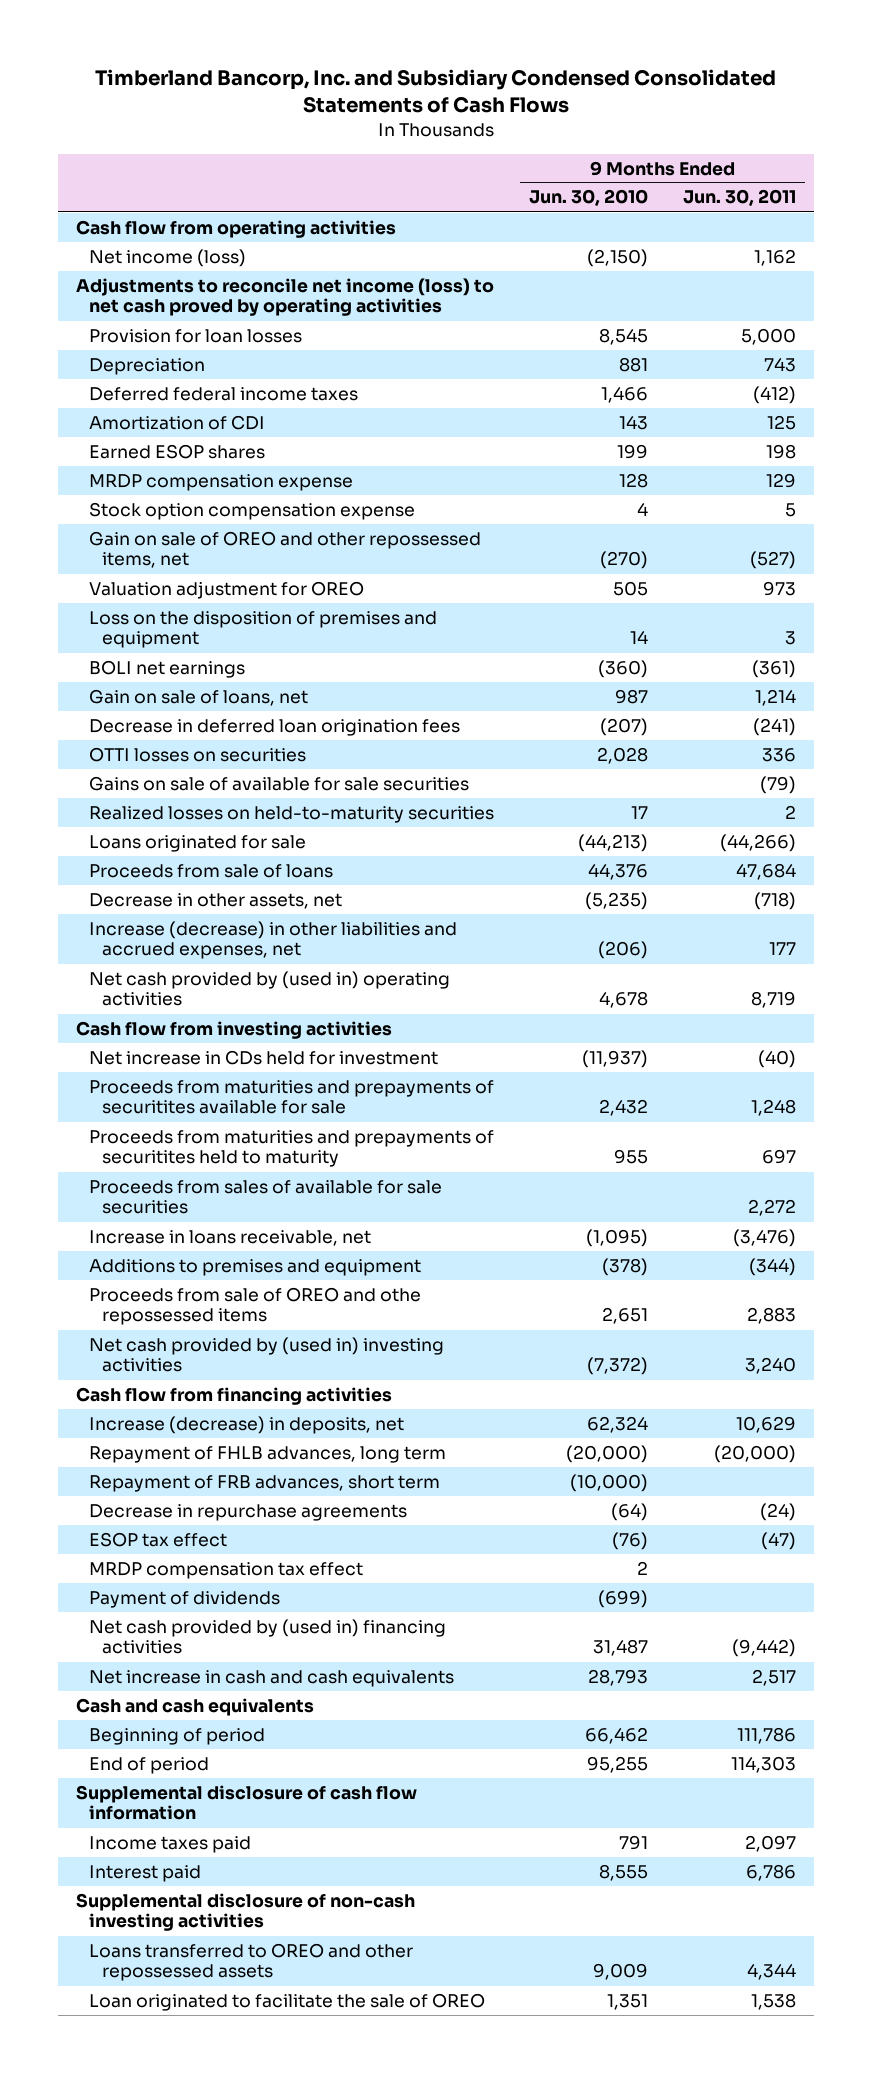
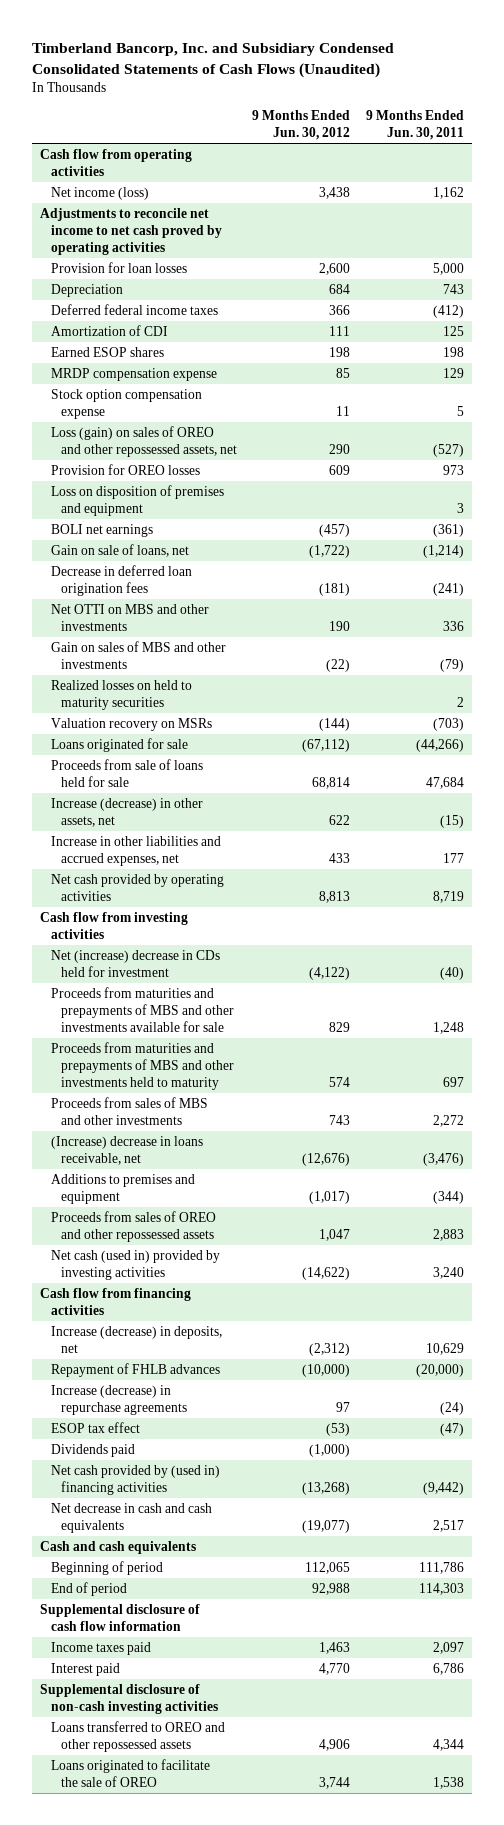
[95,69,777,114] Timberland Bancorp, Inc. and Subsidiary Condensed Consolidated Statements of Cash Flows -> [32,43,395,78] Timberland Bancorp, Inc. and Subsidiary Condensed Consolidated Statements of Cash Flows (Unaudited)
[529,189,649,207] Jun. 30, 2010 -> none
none -> [252,109,351,141] 9 Months Ended Jun. 30, 2012
[75,277,494,317] Adjustments to reconcile net income (loss) to net cash proved by operating activities -> [40,207,222,256] Adjustments to reconcile net income to net cash proved by operating activities
[88,530,481,569] Gain on sale of OREO and other repossessed items, net -> [50,425,237,457] Loss (gain) on sales of OREO and other repossessed assets, net
[88,580,364,599] Valuation adjustment for OREO -> [50,463,200,475] Provision for OREO losses
[88,610,437,649] Loss on the disposition of premises and equipment -> [50,484,224,516] Loss on disposition of premises and equipment
[755,688,797,706] 1,214 -> [422,544,464,558] (1,214)
[88,775,469,791] Gains on sale of available for sale securities -> none
[88,746,306,762] OTTI losses on securities -> [50,603,209,631] Net OTTI on MBS and other investments
none -> [50,640,226,669] Gain on sales of MBS and other investments
[88,805,494,823] Realized losses on held-to-maturity securities -> [50,679,192,710] Realized losses on held to maturity securities
none -> [50,717,212,731] Valuation recovery on MSRs
[88,863,333,878] Proceeds from sale of loans -> [50,758,203,787] Proceeds from sale of loans held for sale
[88,892,342,909] Decrease in other assets, net -> [50,797,203,827] Increase (decrease) in other assets, net
[754,891,797,910] (718) -> [439,814,464,828] (15)
[88,920,457,960] Increase (decrease) in other liabilities and accrued expenses, net -> [50,835,221,866] Increase in other liabilities and accrued expenses, net
[88,970,450,1007] Net cash provided by (used in) operating activities -> [50,873,224,901] Net cash provided by operating activities
[88,1049,438,1065] Net increase in CDs held for investment -> [50,949,220,977] Net (increase) decrease in CDs held for investment
[88,1079,494,1115] Proceeds from maturities and prepayments of securitites available for sale -> [50,986,234,1033] Proceeds from maturities and prepayments of MBS and other investments available for sale
[88,1129,494,1168] Proceeds from maturities and prepayments of securitites held to maturity -> [50,1041,234,1091] Proceeds from maturities and prepayments of MBS and other investments held to maturity
[88,1179,442,1215] Proceeds from sales of available for sale securities -> [50,1096,208,1125] Proceeds from sales of MBS and other investments
[88,1229,371,1246] Increase in loans receivable, net -> [50,1135,203,1165] (Increase) decrease in loans receivable, net
[88,1286,421,1326] Proceeds from sale of OREO and othe repossessed items -> [50,1210,216,1242] Proceeds from sales of OREO and other repossessed assets
[88,1336,444,1373] Net cash provided by (used in) investing activities -> [50,1249,220,1280] Net cash (used in) provided by investing activities
[88,1474,440,1492] Repayment of FRB advances, short term -> none
[88,1445,446,1463] Repayment of FHLB advances, long term -> [50,1362,220,1377] Repayment of FHLB advances
[88,1503,407,1521] Decrease in repurchase agreements -> [50,1384,187,1415] Increase (decrease) in repurchase agreements
[88,1561,363,1579] MRDP compensation tax effect -> none
[88,1590,280,1608] Payment of dividends -> [50,1443,135,1457] Dividends paid
[88,1669,454,1687] Net increase in cash and cash equivalents -> [50,1502,212,1533] Net decrease in cash and cash equivalents
[88,1992,485,2011] Loan originated to facilitate the sale of OREO -> [50,1758,210,1787] Loans originated to facilitate the sale of OREO

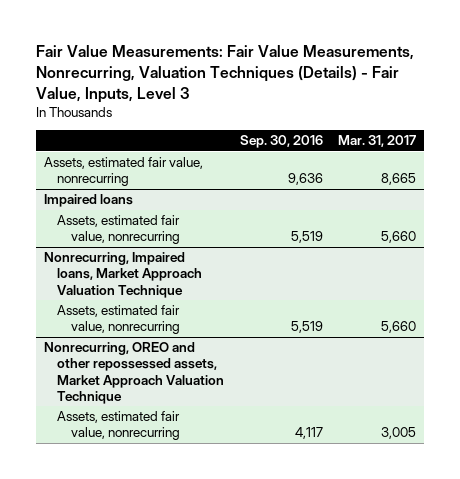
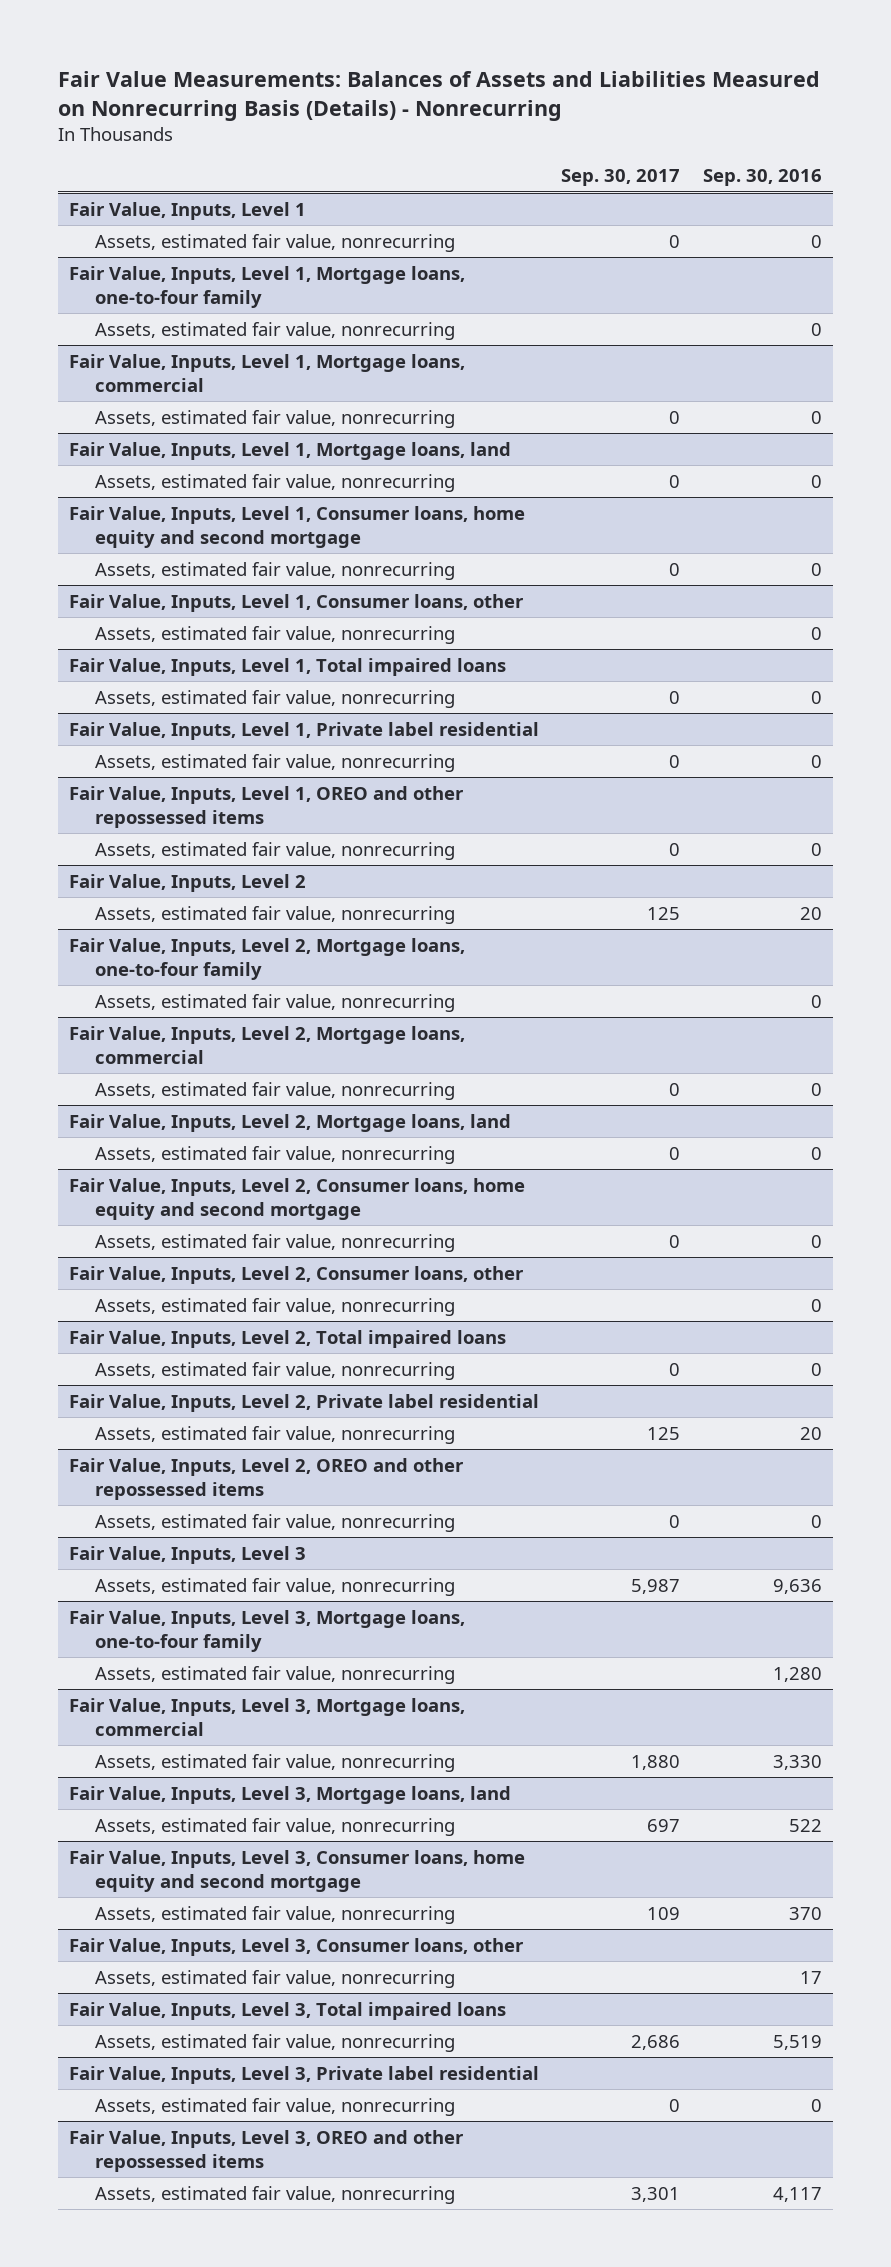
[36,45,415,103] Fair Value Measurements: Fair Value Measurements, Nonrecurring, Valuation Techniques (Details) - Fair Value, Inputs, Level 3 -> [57,70,820,121] Fair Value Measurements: Balances of Assets and Liabilities Measured on Nonrecurring Basis (Details) - Nonrecurring
[338,135,417,148] Mar. 31, 2017 -> none
none -> [561,169,681,187] Sep. 30, 2017
none -> [68,201,306,220] Fair Value, Inputs, Level 1
none -> [94,233,455,252] Assets, estimated fair value, nonrecurring
none -> [68,265,465,308] Fair Value, Inputs, Level 1, Mortgage loans, one-to-four family
none -> [94,321,455,340] Assets, estimated fair value, nonrecurring
none -> [68,353,465,392] Fair Value, Inputs, Level 1, Mortgage loans, commercial
none -> [94,409,455,428] Assets, estimated fair value, nonrecurring
none -> [68,441,511,460] Fair Value, Inputs, Level 1, Mortgage loans, land
none -> [94,473,455,492] Assets, estimated fair value, nonrecurring
none -> [68,505,525,548] Fair Value, Inputs, Level 1, Consumer loans, home equity and second mortgage
none -> [94,561,455,580] Assets, estimated fair value, nonrecurring
none -> [68,593,524,612] Fair Value, Inputs, Level 1, Consumer loans, other
none -> [94,625,455,644] Assets, estimated fair value, nonrecurring
none -> [68,657,506,676] Fair Value, Inputs, Level 1, Total impaired loans
none -> [94,689,455,708] Assets, estimated fair value, nonrecurring
none -> [68,721,539,740] Fair Value, Inputs, Level 1, Private label residential
none -> [94,753,455,772] Assets, estimated fair value, nonrecurring
none -> [68,785,464,828] Fair Value, Inputs, Level 1, OREO and other repossessed items
none -> [94,841,455,860] Assets, estimated fair value, nonrecurring
none -> [68,873,306,892] Fair Value, Inputs, Level 2
none -> [94,905,455,924] Assets, estimated fair value, nonrecurring
none -> [68,937,465,980] Fair Value, Inputs, Level 2, Mortgage loans, one-to-four family
none -> [94,993,455,1012] Assets, estimated fair value, nonrecurring
none -> [68,1025,465,1064] Fair Value, Inputs, Level 2, Mortgage loans, commercial
none -> [94,1081,455,1100] Assets, estimated fair value, nonrecurring
none -> [68,1113,511,1132] Fair Value, Inputs, Level 2, Mortgage loans, land
none -> [94,1145,455,1164] Assets, estimated fair value, nonrecurring
none -> [68,1177,525,1220] Fair Value, Inputs, Level 2, Consumer loans, home equity and second mortgage
none -> [94,1233,455,1252] Assets, estimated fair value, nonrecurring
none -> [68,1265,524,1284] Fair Value, Inputs, Level 2, Consumer loans, other
none -> [94,1297,455,1316] Assets, estimated fair value, nonrecurring
none -> [68,1329,506,1348] Fair Value, Inputs, Level 2, Total impaired loans
none -> [94,1361,455,1380] Assets, estimated fair value, nonrecurring
none -> [68,1393,539,1412] Fair Value, Inputs, Level 2, Private label residential
none -> [94,1425,455,1444] Assets, estimated fair value, nonrecurring
none -> [68,1457,464,1500] Fair Value, Inputs, Level 2, OREO and other repossessed items
none -> [94,1513,455,1532] Assets, estimated fair value, nonrecurring
none -> [68,1545,306,1564] Fair Value, Inputs, Level 3
[43,194,133,208] Impaired loans -> none
[43,252,203,298] Nonrecurring, Impaired loans, Market Approach Valuation Technique -> none
none -> [68,1609,465,1652] Fair Value, Inputs, Level 3, Mortgage loans, one-to-four family
[290,231,323,244] 5,519 -> [772,1666,822,1682] 1,280
none -> [68,1697,465,1736] Fair Value, Inputs, Level 3, Mortgage loans, commercial
none -> [94,1753,455,1772] Assets, estimated fair value, nonrecurring
none -> [68,1785,511,1804] Fair Value, Inputs, Level 3, Mortgage loans, land
none -> [94,1817,455,1836] Assets, estimated fair value, nonrecurring
none -> [68,1849,525,1892] Fair Value, Inputs, Level 3, Consumer loans, home equity and second mortgage
none -> [94,1905,455,1924] Assets, estimated fair value, nonrecurring
none -> [68,1937,524,1956] Fair Value, Inputs, Level 3, Consumer loans, other
none -> [94,1969,455,1988] Assets, estimated fair value, nonrecurring
none -> [68,2001,506,2020] Fair Value, Inputs, Level 3, Total impaired loans
[43,342,225,404] Nonrecurring, OREO and other repossessed assets, Market Approach Valuation Technique -> none
none -> [68,2065,539,2084] Fair Value, Inputs, Level 3, Private label residential
none -> [94,2097,455,2116] Assets, estimated fair value, nonrecurring
none -> [68,2129,464,2172] Fair Value, Inputs, Level 3, OREO and other repossessed items

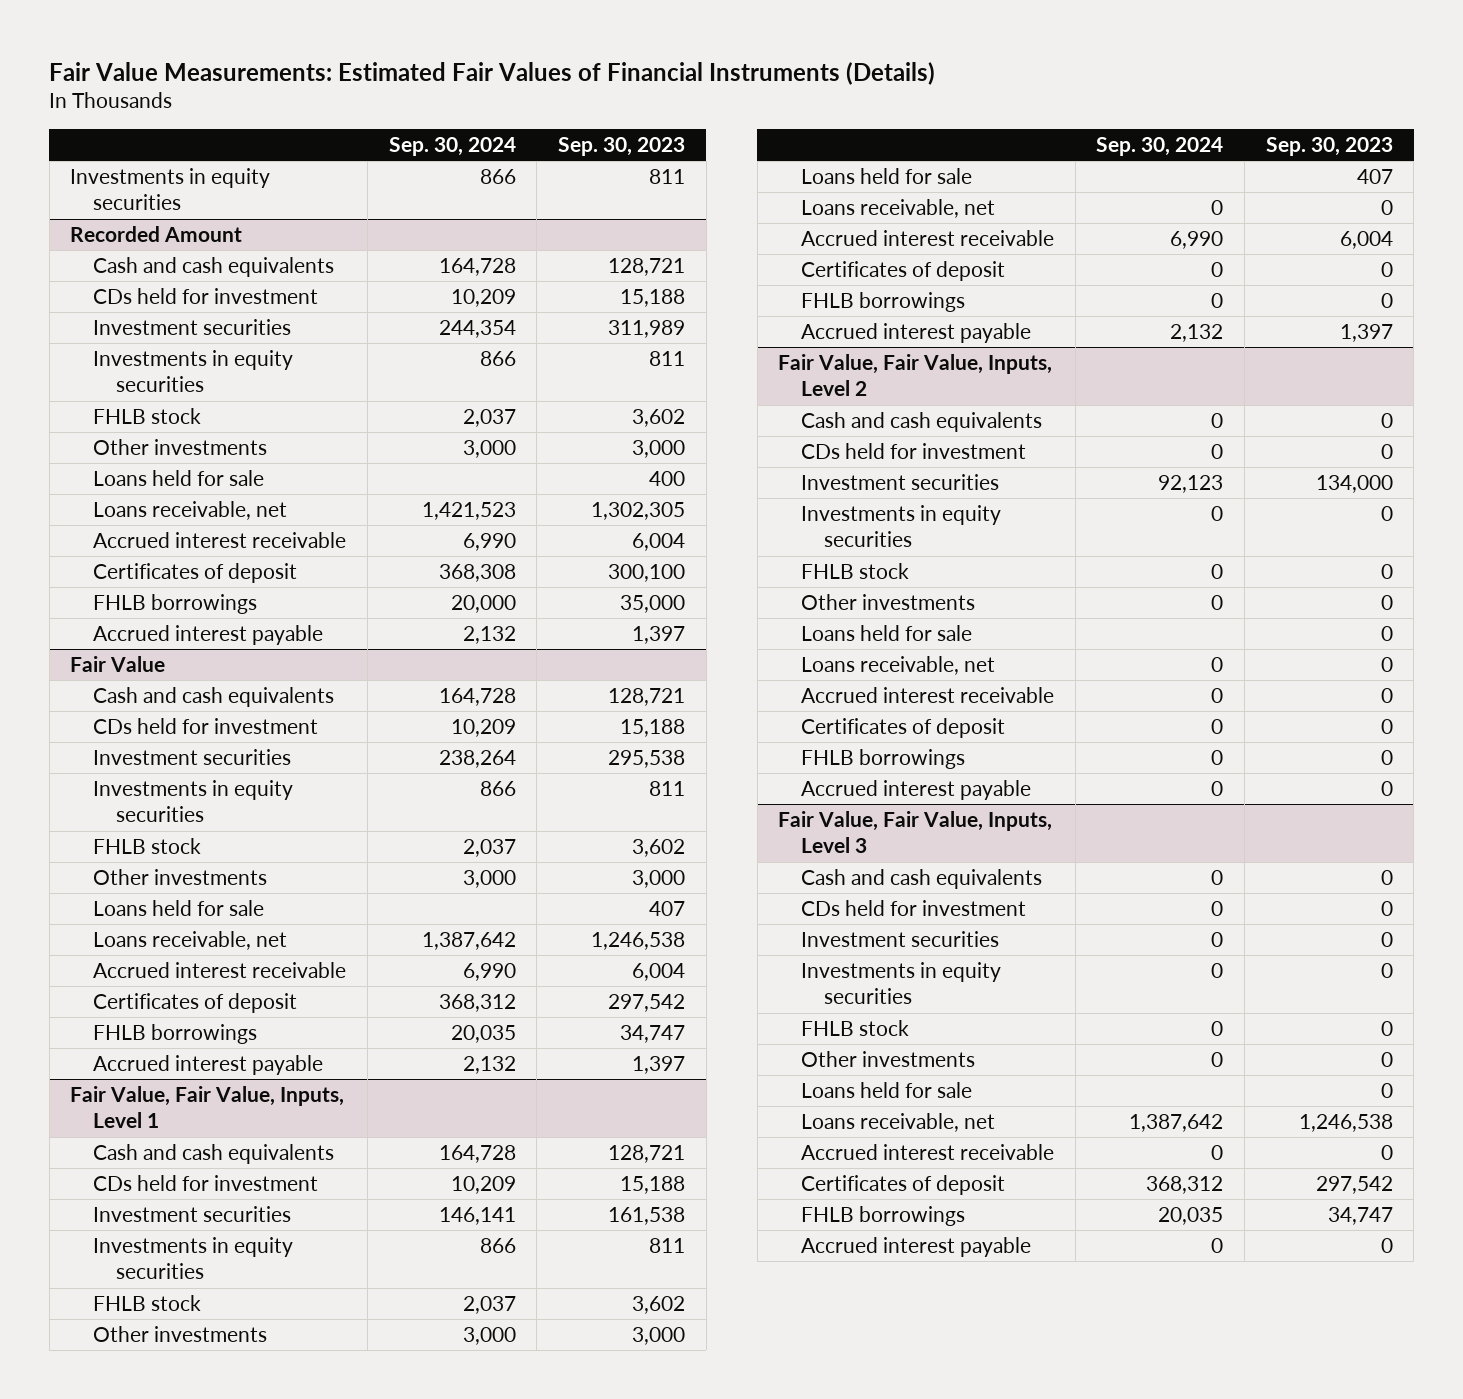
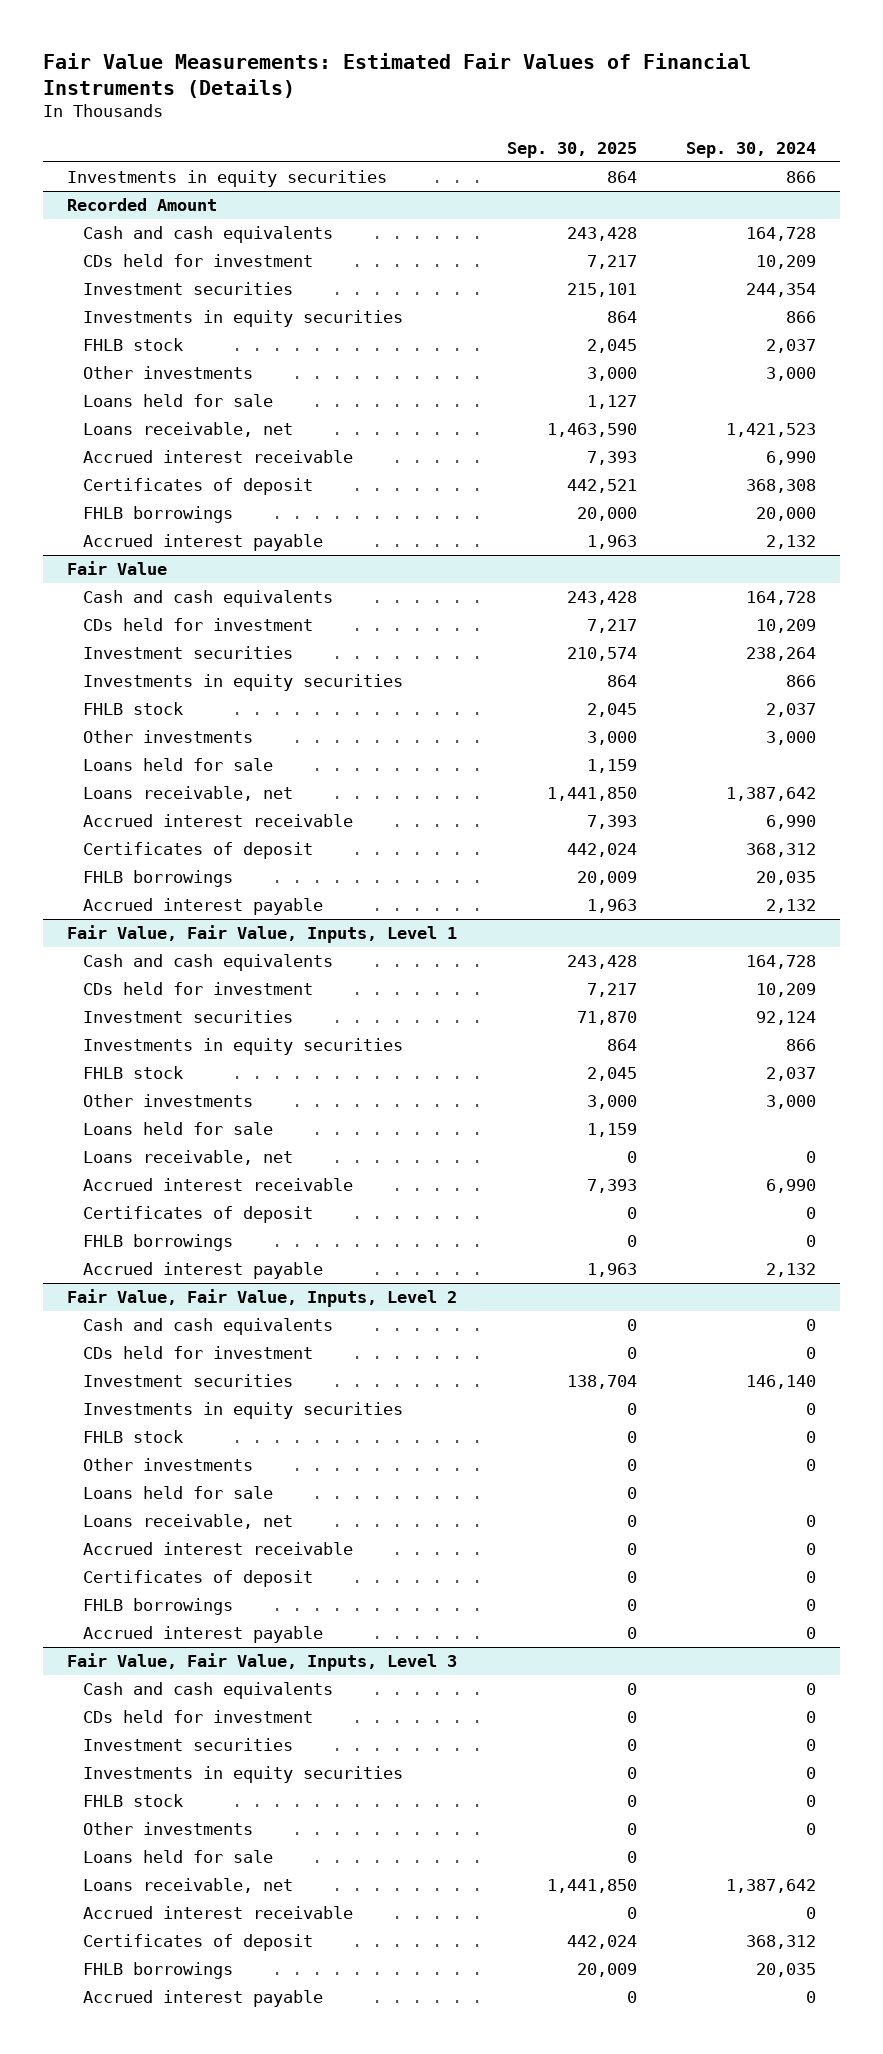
[557,136,685,156] Sep. 30, 2023 -> none
none -> [506,142,637,159] Sep. 30, 2025
[438,1207,516,1226] 146,141 -> [755,1010,816,1025] 92,124
[1158,475,1224,494] 92,123 -> [745,1374,816,1389] 146,140

